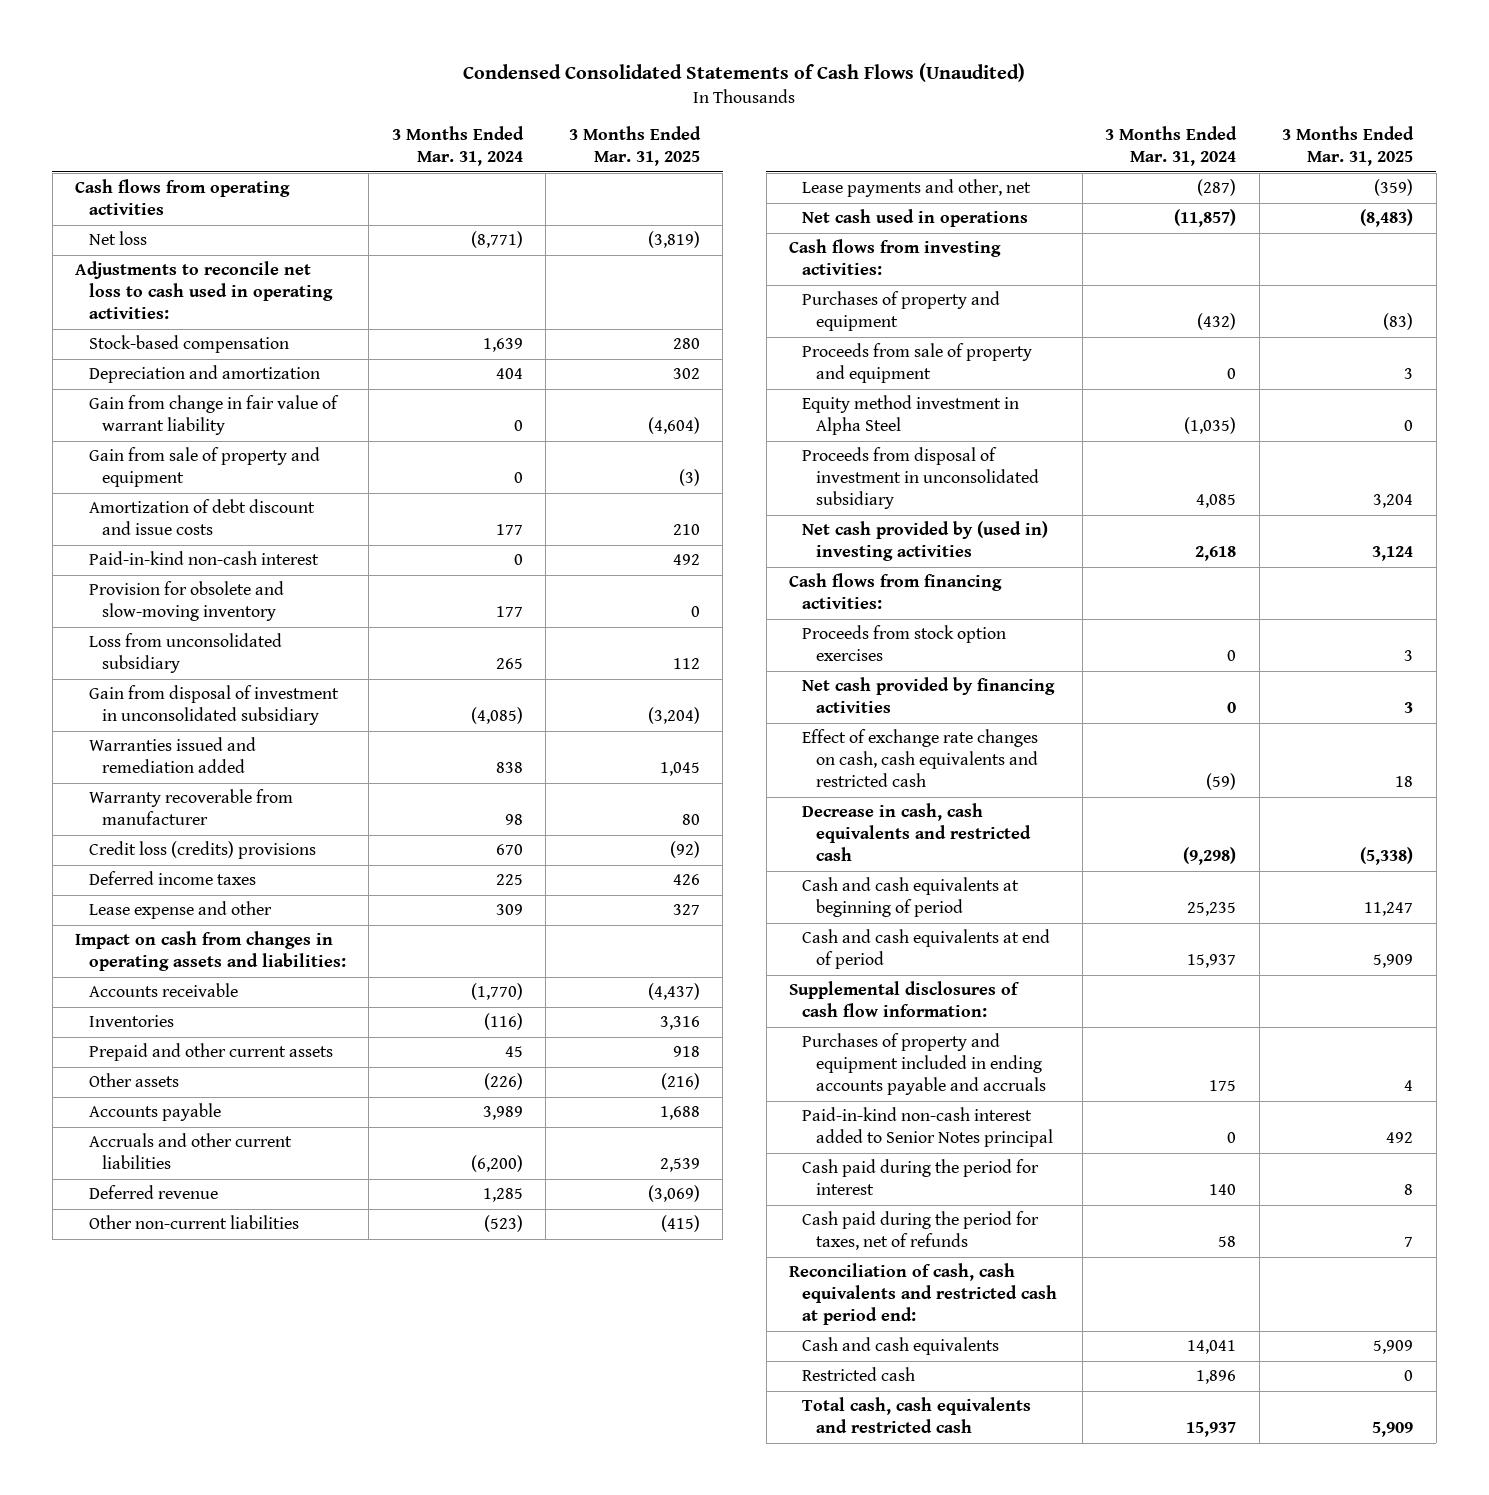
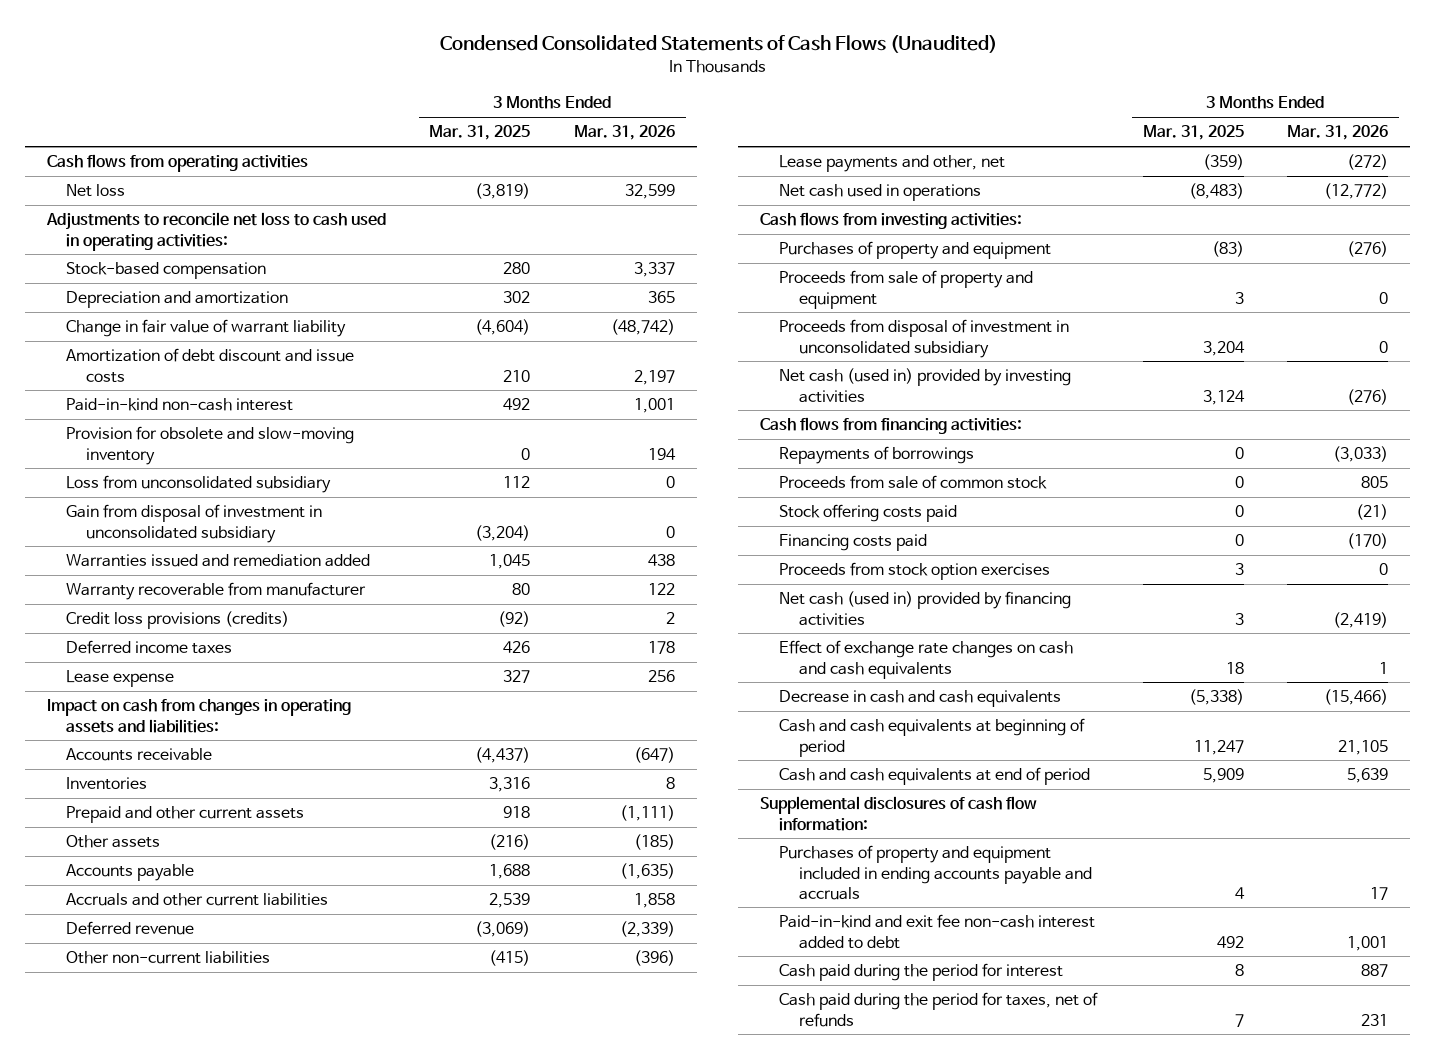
[391,126,524,167] 3 Months Ended Mar. 31, 2024 -> none
none -> [574,125,676,141] Mar. 31, 2026
[88,447,320,488] Gain from sale of property and equipment -> none
[88,395,339,436] Gain from change in fair value of warrant liability -> [66,319,347,338] Change in fair value of warrant liability
[88,841,316,860] Credit loss (credits) provisions -> [66,611,290,630] Credit loss provisions (credits)
[88,901,272,920] Lease expense and other -> [66,670,175,688] Lease expense
[802,395,1020,436] Equity method investment in Alpha Steel -> none
[802,521,1049,562] Net cash provided by (used in) investing activities -> [779,368,1072,403] Net cash (used in) provided by investing activities
none -> [779,446,975,465] Repayments of borrowings
none -> [779,475,1048,490] Proceeds from sale of common stock
none -> [779,504,958,523] Stock offering costs paid
none -> [779,534,928,552] Financing costs paid
[802,677,1056,714] Net cash provided by financing activities -> [779,591,1072,626] Net cash (used in) provided by financing activities
[802,729,1039,788] Effect of exchange rate changes on cash, cash equivalents and restricted cash -> [779,640,1074,679] Effect of exchange rate changes on cash and cash equivalents
[802,803,1031,862] Decrease in cash, cash equivalents and restricted cash -> [779,690,1062,708] Decrease in cash and cash equivalents
[802,1107,1053,1148] Paid-in-kind non-cash interest added to Senior Notes principal -> [779,914,1096,949] Paid-in-kind and exit fee non-cash interest added to debt
[789,1263,1058,1326] Reconciliation of cash, cash equivalents and restricted cash at period end: -> none
[802,1337,1000,1356] Cash and cash equivalents -> none
[802,1367,916,1382] Restricted cash -> none
[802,1397,1032,1434] Total cash, cash equivalents and restricted cash -> none

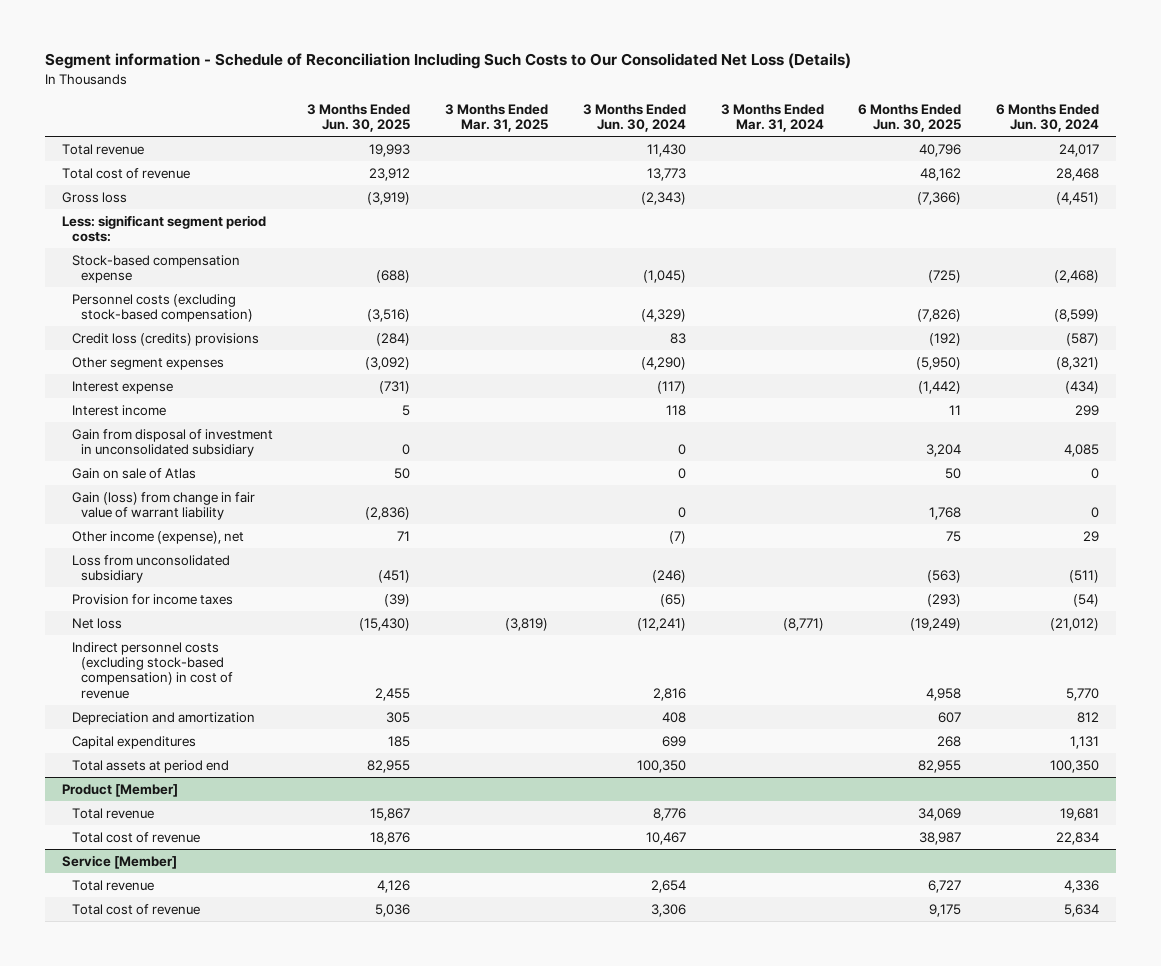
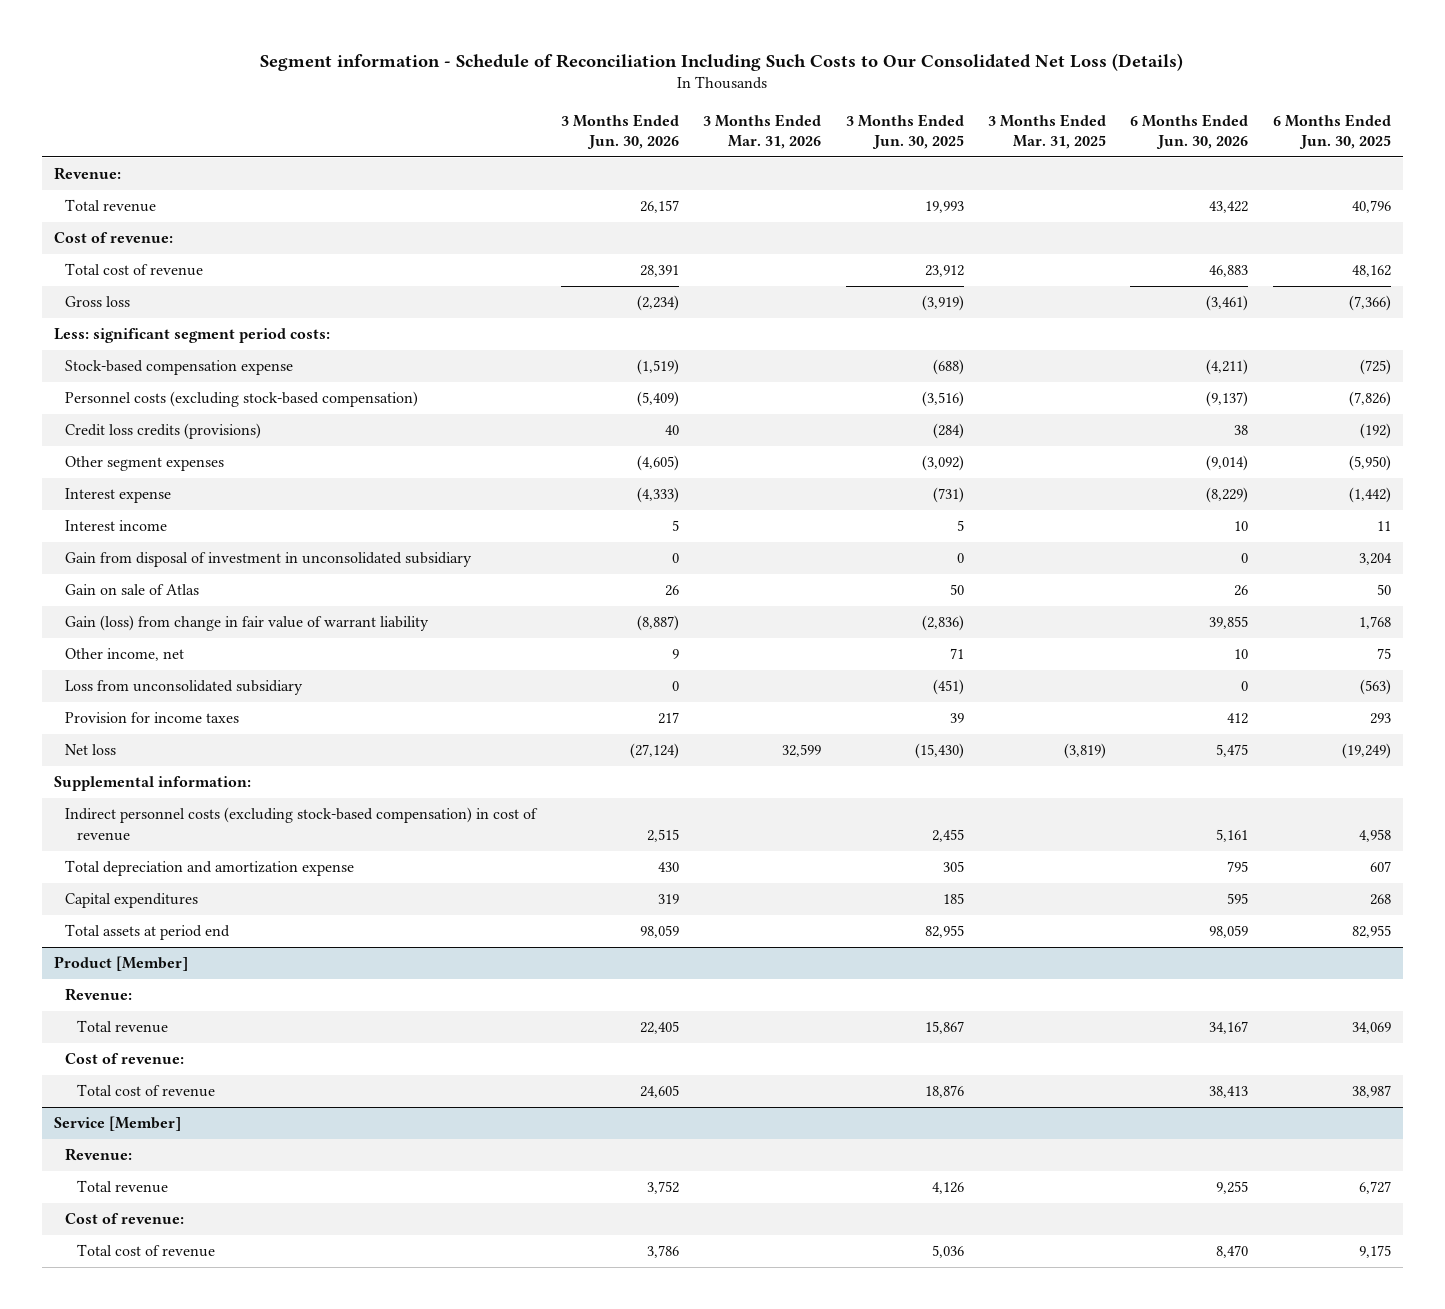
[582,103,686,132] 3 Months Ended Jun. 30, 2024 -> none
[720,103,824,132] 3 Months Ended Mar. 31, 2024 -> none
[996,103,1100,132] 6 Months Ended Jun. 30, 2024 -> none
none -> [560,113,679,150] 3 Months Ended Jun. 30, 2026
none -> [703,113,822,150] 3 Months Ended Mar. 31, 2026
none -> [1130,113,1249,150] 6 Months Ended Jun. 30, 2026
none -> [53,167,121,181] Revenue:
none -> [53,232,173,244] Cost of revenue:
[71,332,259,346] Credit loss (credits) provisions -> [65,423,262,440] Credit loss credits (provisions)
[71,530,244,544] Other income (expense), net -> [65,648,185,662] Other income, net
[384,593,411,607] (39) -> [949,713,964,724] 39
[927,593,962,607] (293) -> [1369,713,1391,725] 293
none -> [53,776,251,792] Supplemental information:
[71,711,255,725] Depreciation and amortization -> [65,860,355,877] Total depreciation and amortization expense
none -> [65,988,133,1002] Revenue:
none -> [65,1053,185,1065] Cost of revenue:
none -> [65,1148,133,1162] Revenue:
none -> [65,1213,185,1225] Cost of revenue:

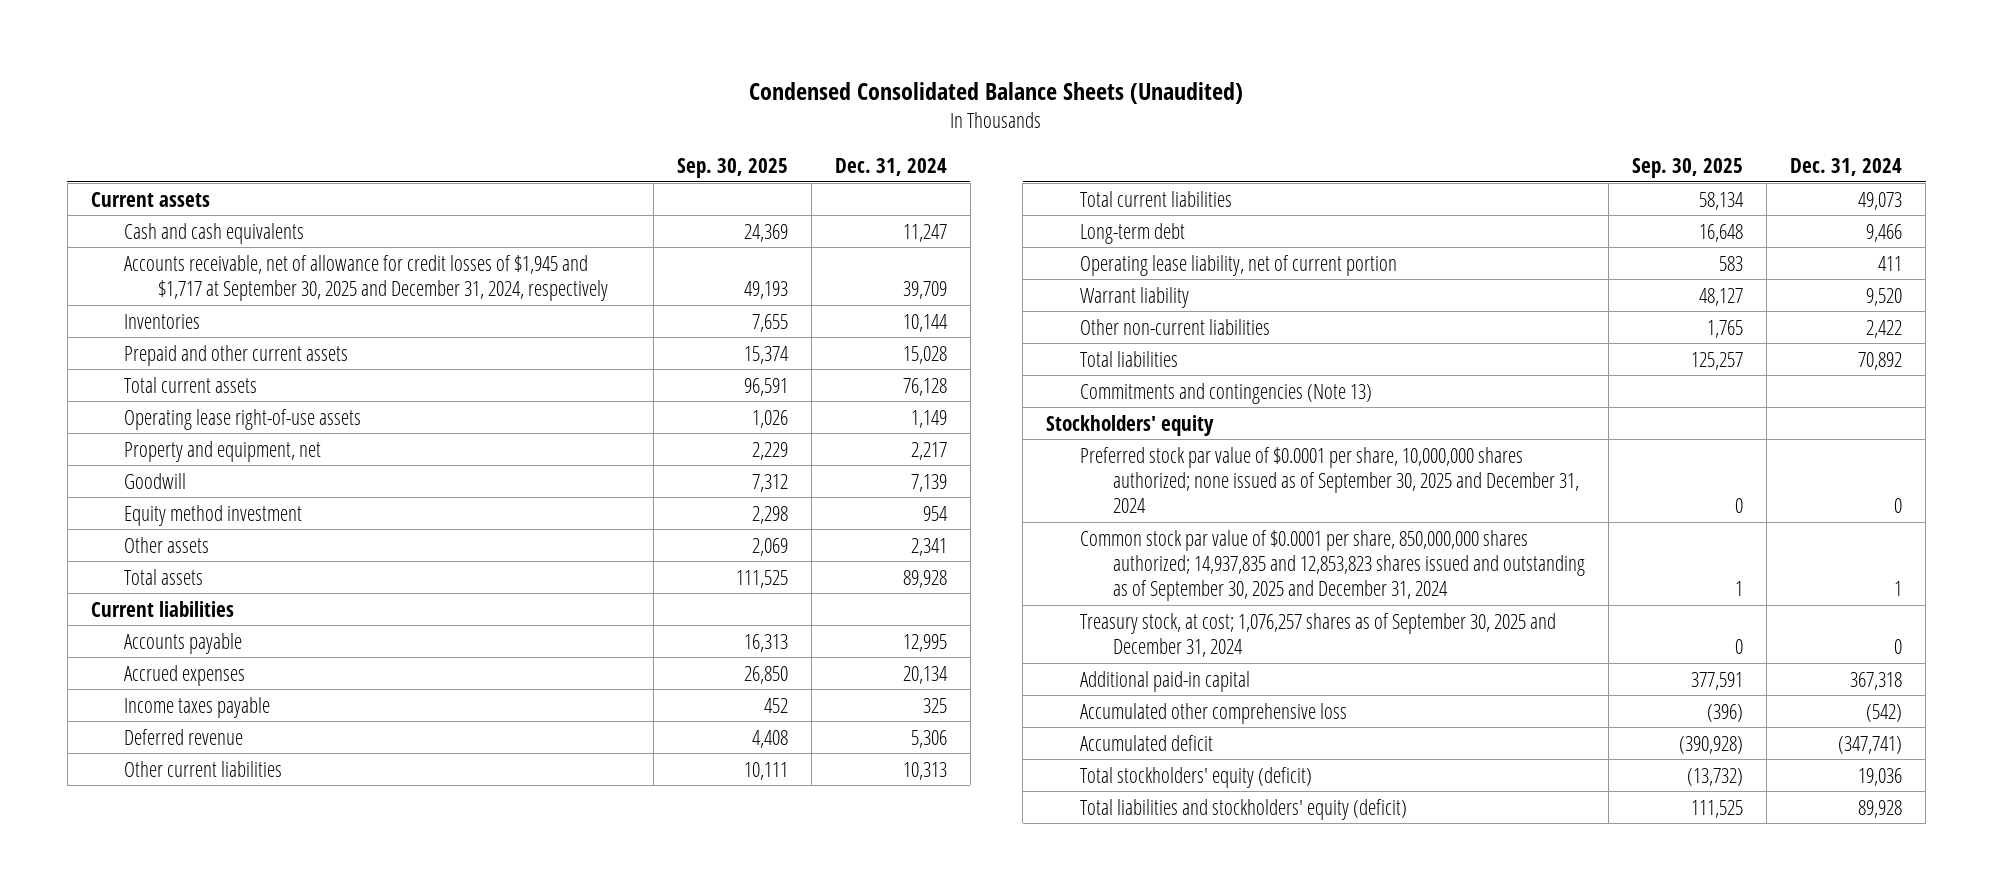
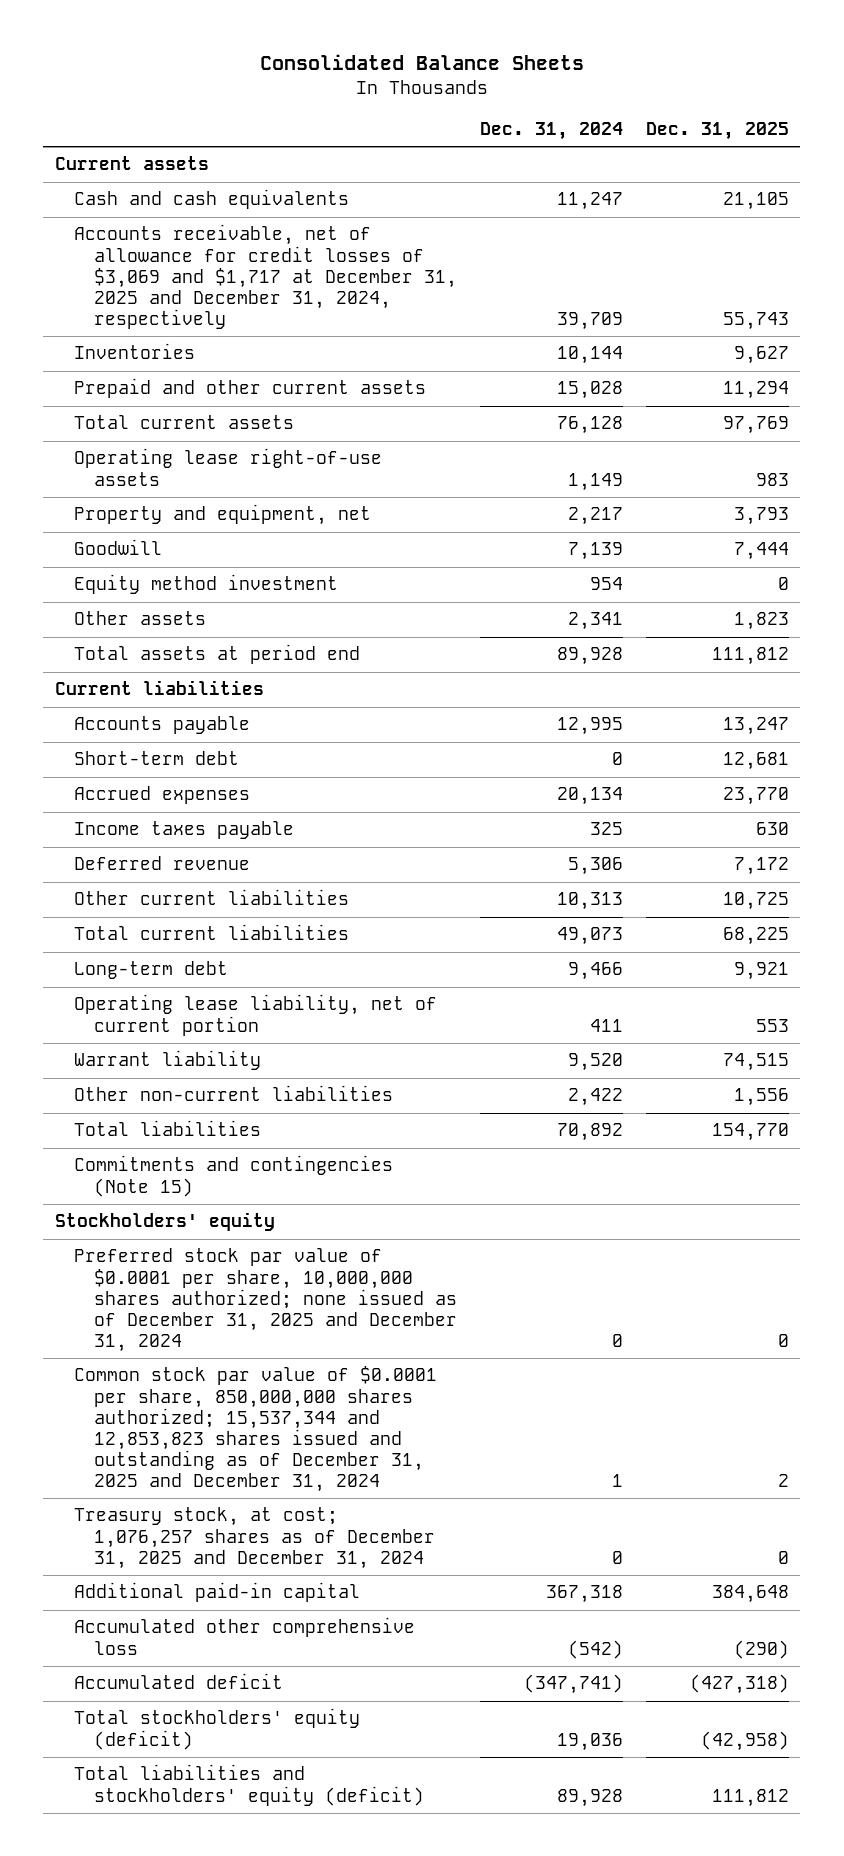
[749,81,1244,104] Condensed Consolidated Balance Sheets (Unaudited) -> [259,54,584,71] Consolidated Balance Sheets
[676,157,788,178] Sep. 30, 2025 -> none
none -> [645,121,789,140] Dec. 31, 2025
[124,254,608,301] Accounts receivable, net of allowance for credit losses of $1,945 and $1,717 at September 30, 2025 and December 31, 2024, respectively -> [74,224,457,330] Accounts receivable, net of allowance for credit losses of $3,069 and $1,717 at December 31, 2025 and December 31, 2024, respectively
[124,568,204,585] Total assets -> [74,644,361,665] Total assets at period end
none -> [74,751,240,766] Short-term debt
[1079,382,1372,404] Commitments and contingencies (Note 13) -> [74,1155,394,1197] Commitments and contingencies (Note 15)
[1079,446,1580,514] Preferred stock par value of $0.0001 per share, 10,000,000 shares authorized; none issued as of September 30, 2025 and December 31, 2024 -> [74,1248,457,1353] Preferred stock par value of $0.0001 per share, 10,000,000 shares authorized; none issued as of December 31, 2025 and December 31, 2024
[1079,529,1586,602] Common stock par value of $0.0001 per share, 850,000,000 shares authorized; 14,937,835 and 12,853,823 shares issued and outstanding as of September 30, 2025 and December 31, 2024 -> [74,1366,438,1493] Common stock par value of $0.0001 per share, 850,000,000 shares authorized; 15,537,344 and 12,853,823 shares issued and outstanding as of December 31, 2025 and December 31, 2024
[1079,612,1556,657] Treasury stock, at cost; 1,076,257 shares as of September 30, 2025 and December 31, 2024 -> [74,1507,435,1569] Treasury stock, at cost; 1,076,257 shares as of December 31, 2025 and December 31, 2024

